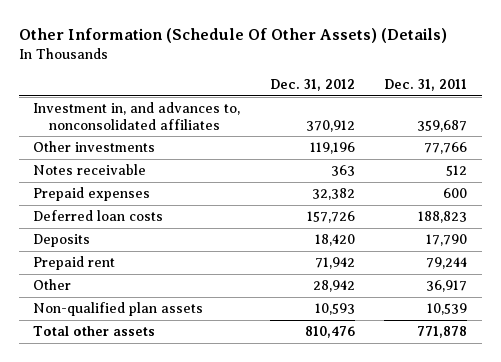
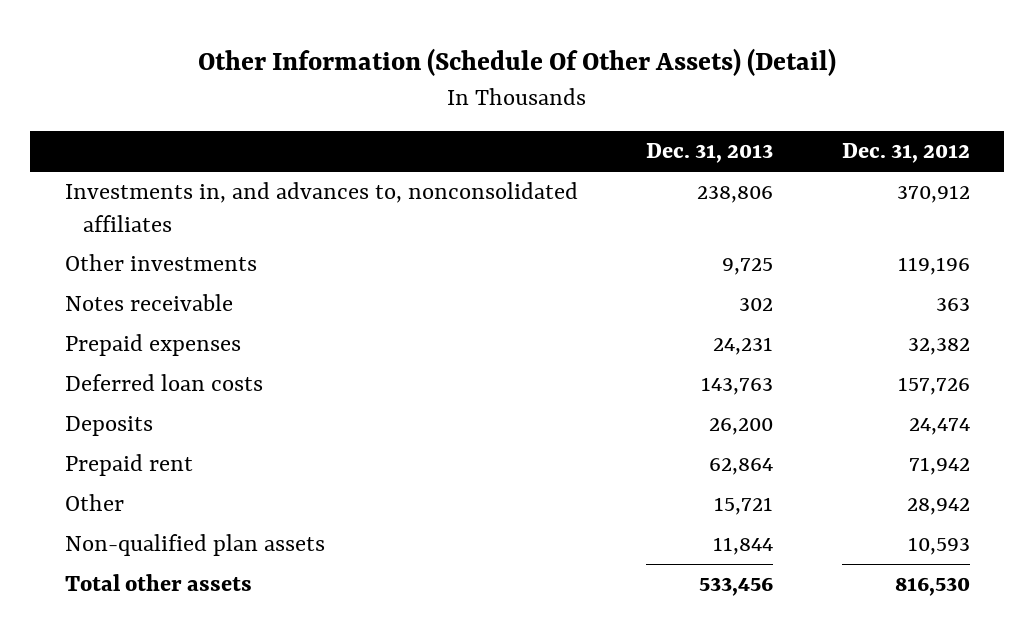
[18,28,447,44] Other Information (Schedule Of Other Assets) (Details) -> [198,48,837,77] Other Information (Schedule Of Other Assets) (Detail)
[384,79,468,92] Dec. 31, 2011 -> none
none -> [646,143,774,164] Dec. 31, 2013
[33,102,241,130] Investment in, and advances to, nonconsolidated affiliates -> [64,182,578,232] Investments in, and advances to, nonconsolidated affiliates
[314,234,355,247] 18,420 -> [909,418,971,436] 24,474
[304,326,355,339] 810,476 -> [895,577,971,597] 816,530

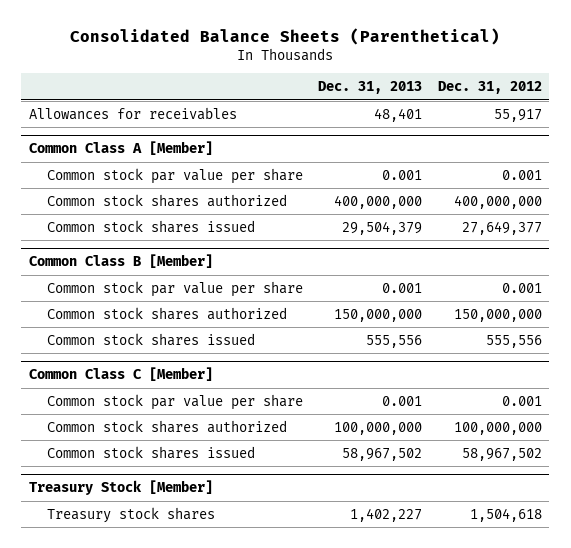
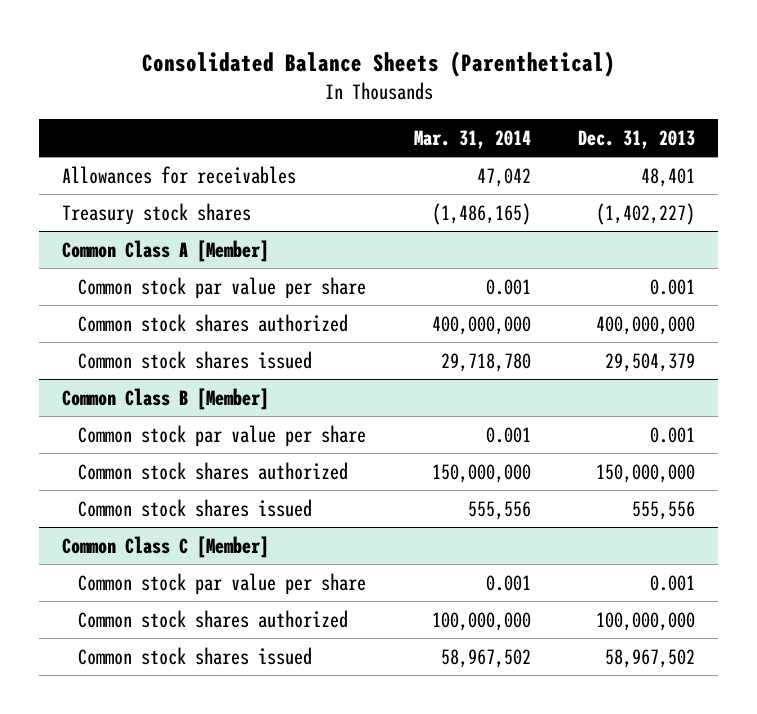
[437,81,542,95] Dec. 31, 2012 -> none
none -> [413,130,531,150] Mar. 31, 2014
none -> [62,202,252,225] Treasury stock shares
[28,480,213,496] Treasury Stock [Member] -> none
[47,506,216,523] Treasury stock shares -> none

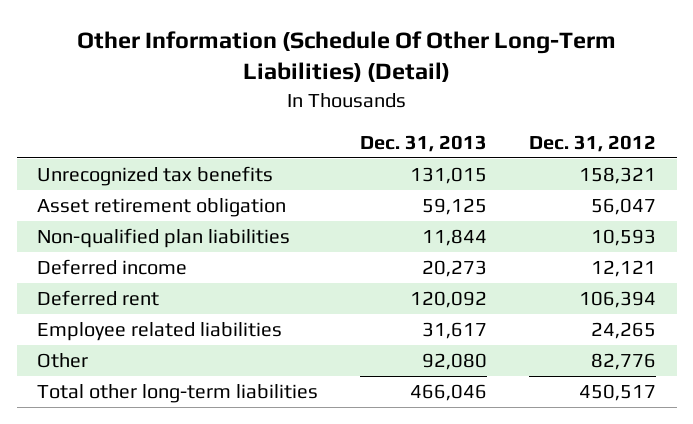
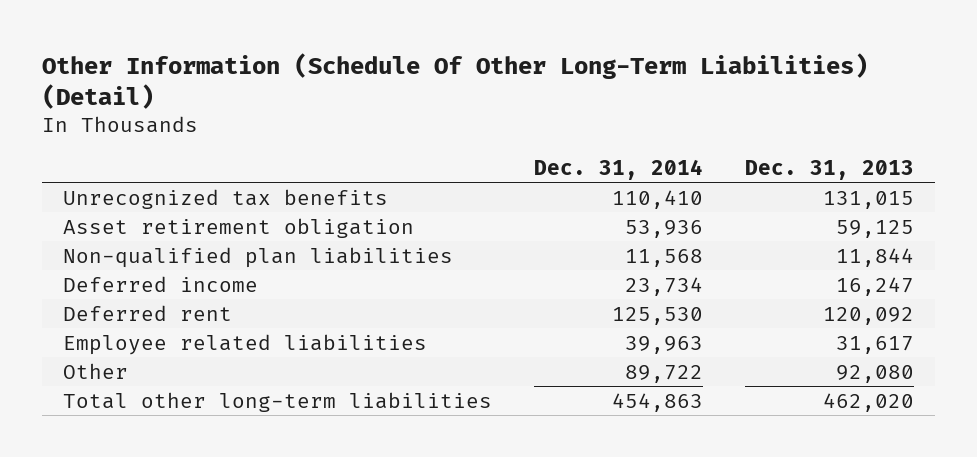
[528,134,656,152] Dec. 31, 2012 -> none
none -> [534,158,704,180] Dec. 31, 2014
[422,259,488,277] 20,273 -> [835,276,914,296] 16,247
[410,383,488,401] 466,046 -> [822,392,914,412] 462,020

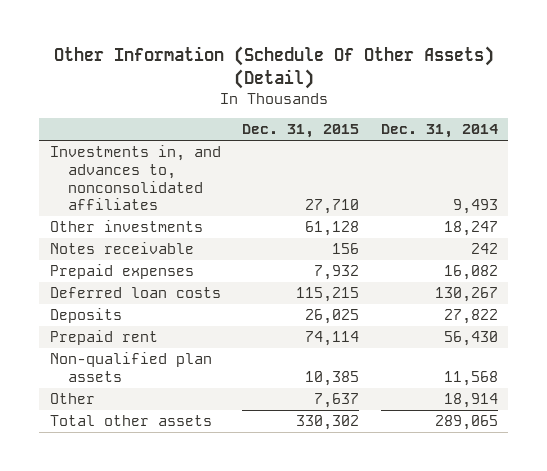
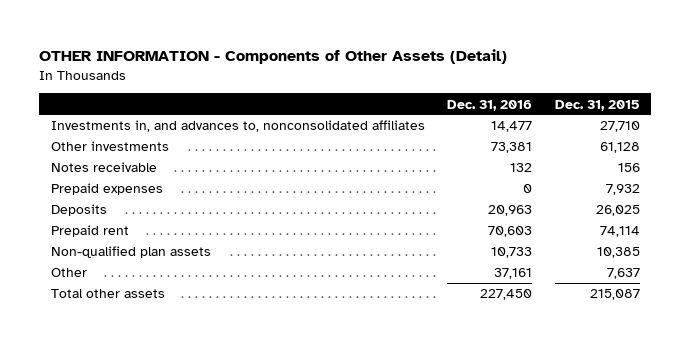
[53,46,494,90] Other Information (Schedule Of Other Assets) (Detail) -> [39,48,508,64] OTHER INFORMATION - Components of Other Assets (Detail)
[380,124,498,139] Dec. 31, 2014 -> none
none -> [447,99,533,111] Dec. 31, 2016
[49,287,221,299] Deferred loan costs -> none
[296,415,360,431] 330,302 -> [589,289,640,301] 215,087

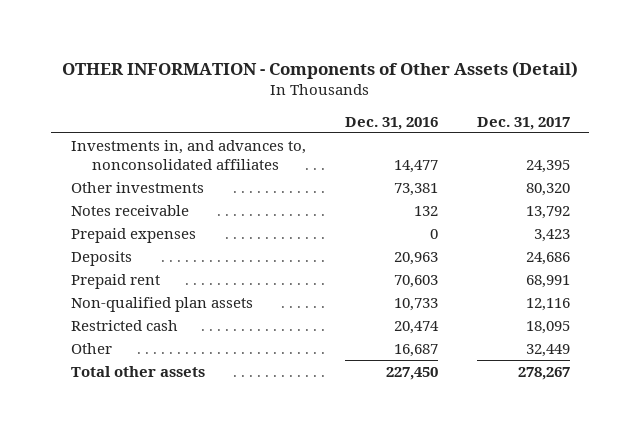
[554,99,640,111] Dec. 31, 2015 -> none
none -> [476,116,570,130] Dec. 31, 2017
none -> [70,319,178,331] Restricted cash
[494,268,533,280] 37,161 -> [393,343,438,357] 16,687

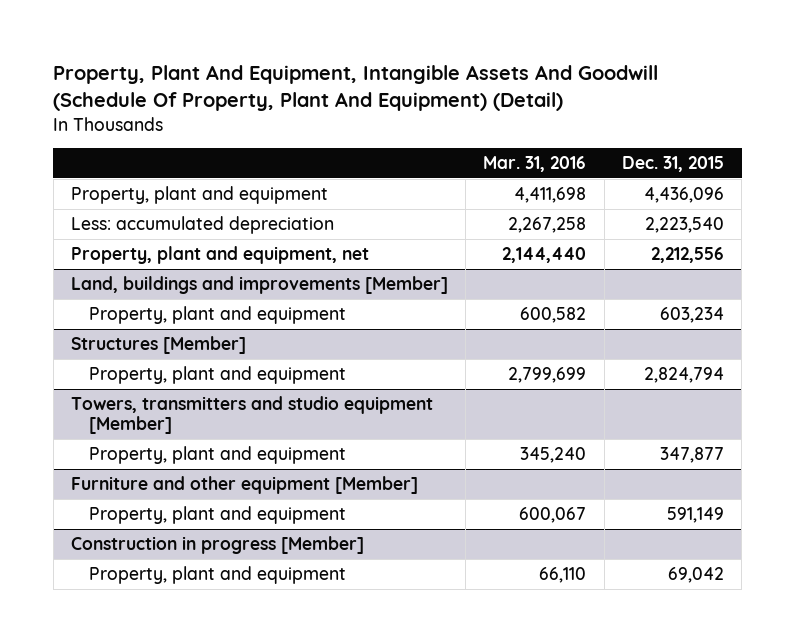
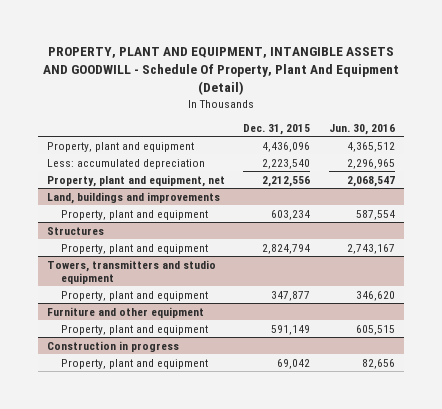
[53,65,659,112] Property, Plant And Equipment, Intangible Assets And Goodwill (Schedule Of Property, Plant And Equipment) (Detail) -> [42,46,399,96] PROPERTY, PLANT AND EQUIPMENT, INTANGIBLE ASSETS AND GOODWILL - Schedule Of Property, Plant And Equipment (Detail)
[483,156,587,173] Mar. 31, 2016 -> none
none -> [328,124,395,136] Jun. 30, 2016
[70,276,448,295] Land, buildings and improvements [Member] -> [46,191,220,204] Land, buildings and improvements
[70,336,246,355] Structures [Member] -> [46,226,104,235] Structures
[70,396,433,435] Towers, transmitters and studio equipment [Member] -> [46,259,216,285] Towers, transmitters and studio equipment
[70,476,418,495] Furniture and other equipment [Member] -> [46,306,204,318] Furniture and other equipment
[70,536,364,555] Construction in progress [Member] -> [46,340,179,352] Construction in progress

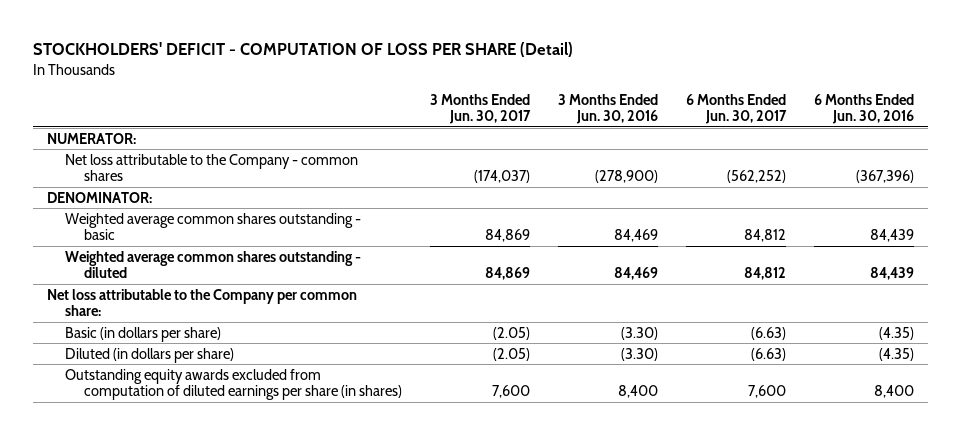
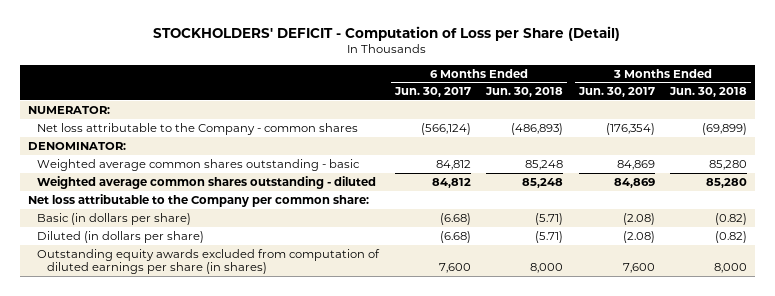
[32,42,573,58] STOCKHOLDERS' DEFICIT - COMPUTATION OF LOSS PER SHARE (Detail) -> [153,25,621,41] STOCKHOLDERS' DEFICIT - Computation of Loss per Share (Detail)
[558,93,659,125] 3 Months Ended Jun. 30, 2016 -> none
[814,93,915,125] 6 Months Ended Jun. 30, 2016 -> none
none -> [485,87,564,98] Jun. 30, 2018
none -> [669,87,748,98] Jun. 30, 2018
[473,170,530,184] (174,037) -> [605,122,655,135] (176,354)
[727,170,787,184] (562,252) -> [420,122,471,135] (566,124)
[492,326,530,340] (2.05) -> [622,212,655,225] (2.08)
[751,326,787,340] (6.63) -> [439,212,471,225] (6.68)
[492,347,530,361] (2.05) -> [622,230,655,243] (2.08)
[751,347,787,361] (6.63) -> [439,230,471,243] (6.68)

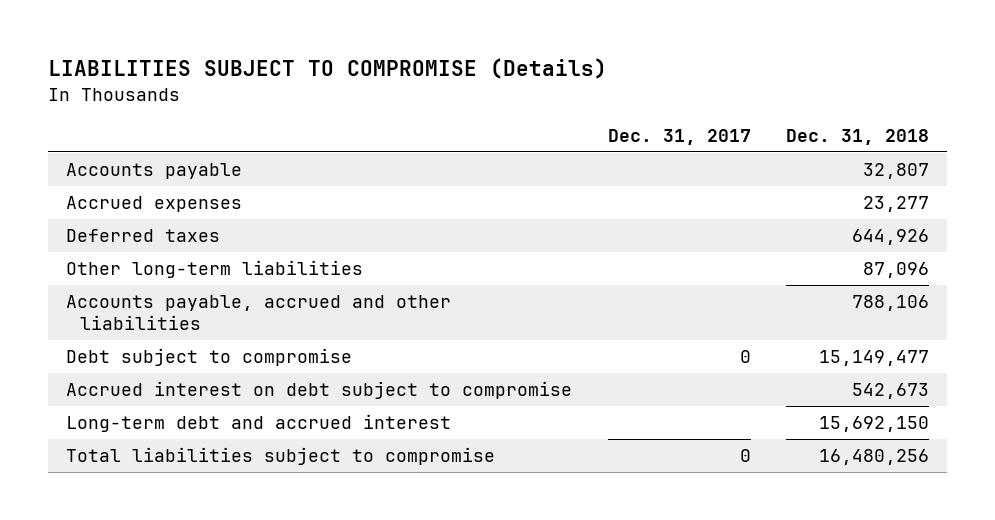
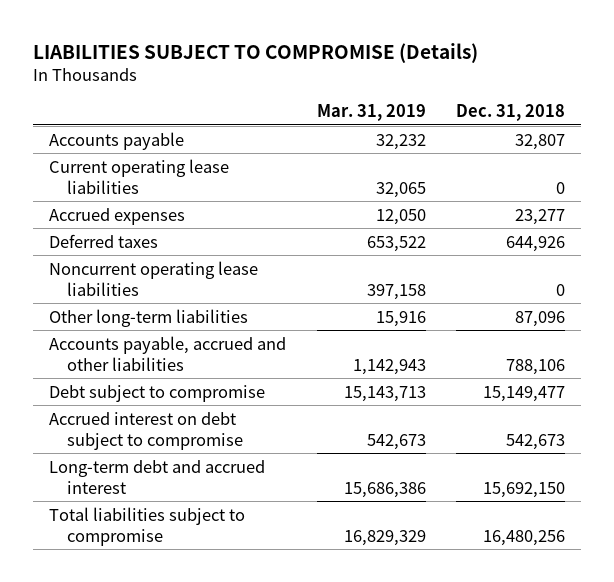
[607,128,751,145] Dec. 31, 2017 -> none
none -> [316,104,426,122] Mar. 31, 2019
none -> [48,158,229,194] Current operating lease liabilities
none -> [48,260,258,296] Noncurrent operating lease liabilities

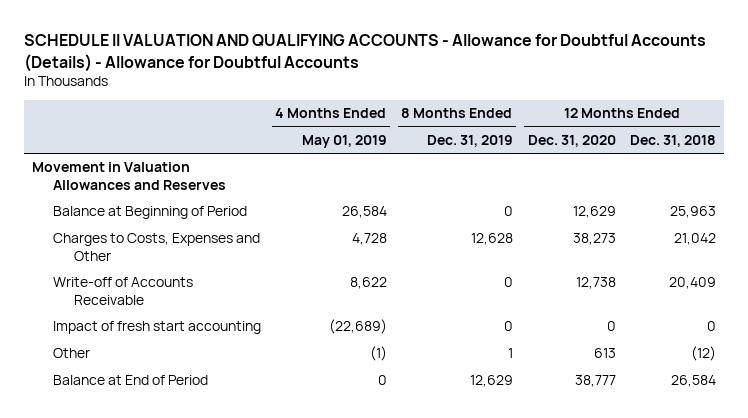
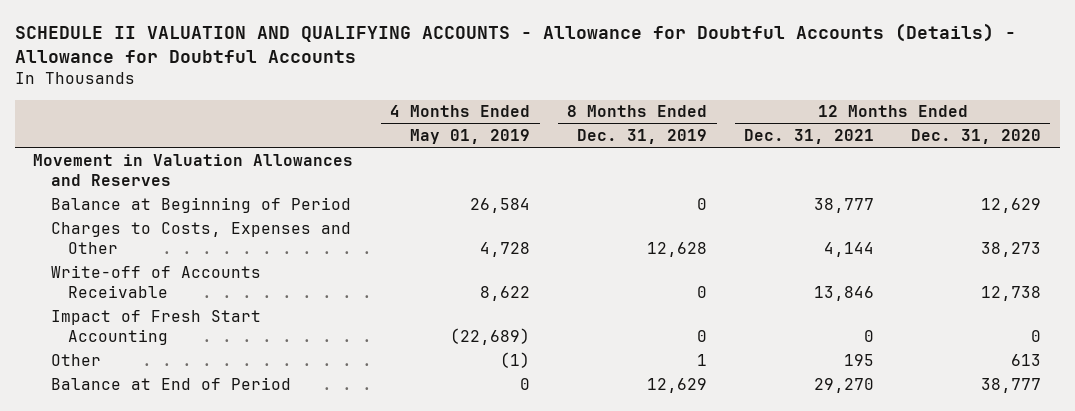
[630,134,717,147] Dec. 31, 2018 -> none
none -> [744,129,875,145] Dec. 31, 2021
[52,321,261,335] Impact of fresh start accounting -> [50,309,261,345] Impact of Fresh Start Accounting

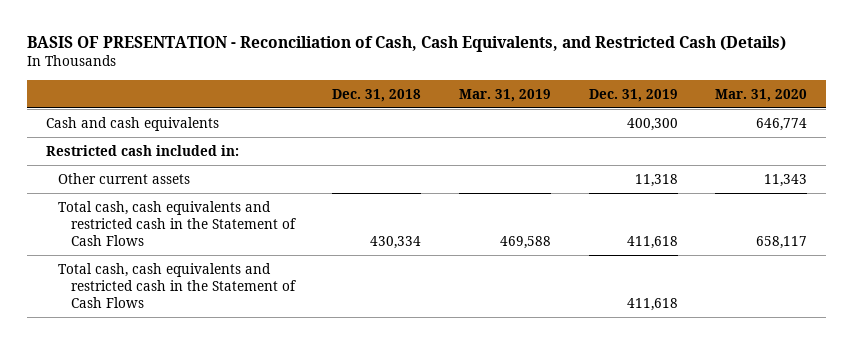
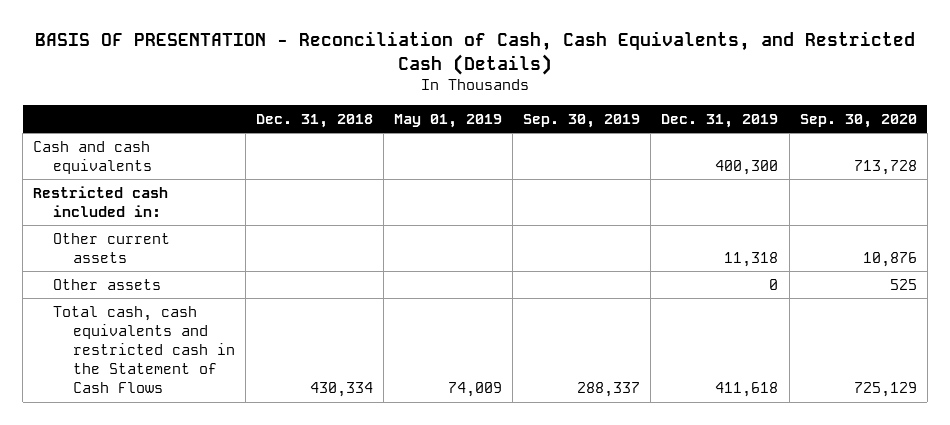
[458,88,551,102] Mar. 31, 2019 -> none
[715,88,808,102] Mar. 31, 2020 -> none
none -> [393,113,502,128] May 01, 2019
none -> [523,113,641,128] Sep. 30, 2019
none -> [799,113,917,128] Sep. 30, 2020
none -> [52,278,161,290] Other assets
[58,262,296,309] Total cash, cash equivalents and restricted cash in the Statement of Cash Flows -> none

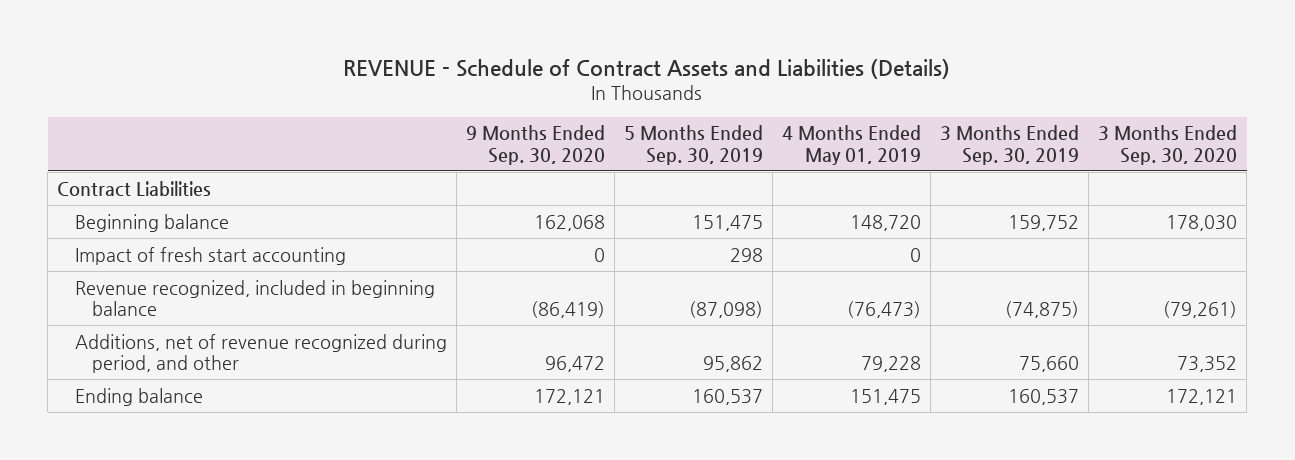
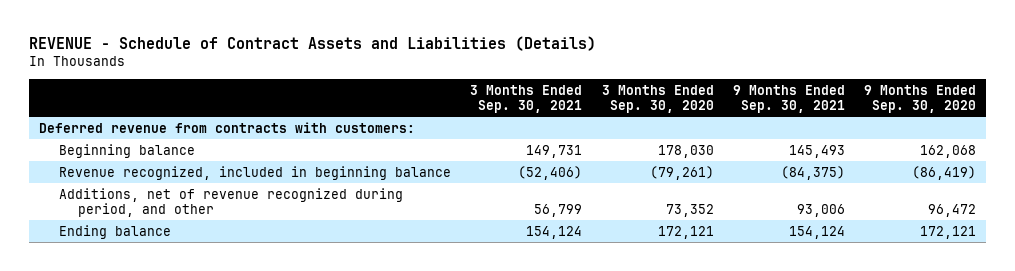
[623,125,763,165] 5 Months Ended Sep. 30, 2019 -> none
[782,125,922,165] 4 Months Ended May 01, 2019 -> none
[940,125,1080,165] 3 Months Ended Sep. 30, 2019 -> none
none -> [470,85,583,113] 3 Months Ended Sep. 30, 2021
none -> [733,85,846,113] 9 Months Ended Sep. 30, 2021
[57,180,212,197] Contract Liabilities -> [38,121,415,133] Deferred revenue from contracts with customers:
[74,246,346,265] Impact of fresh start accounting -> none

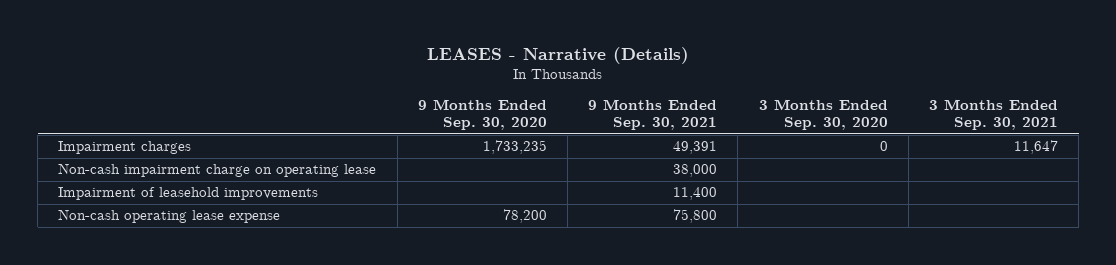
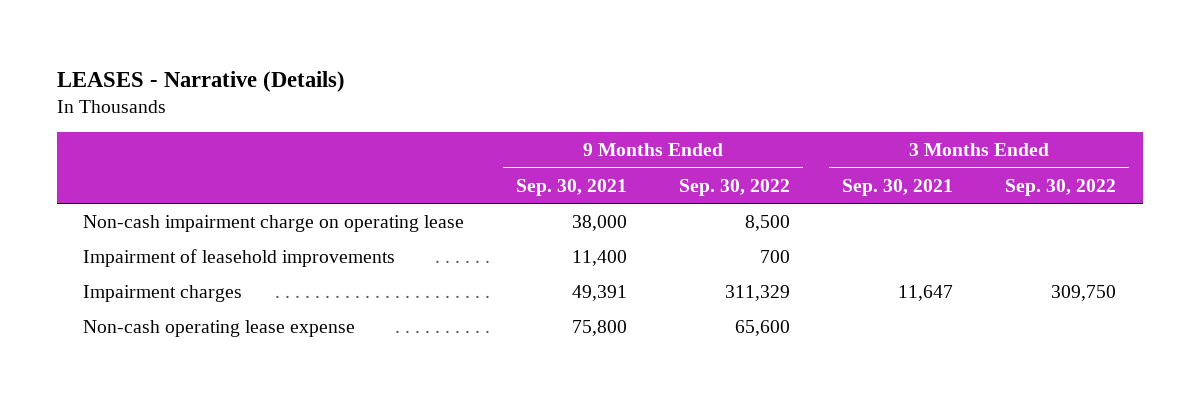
[417,98,547,131] 9 Months Ended Sep. 30, 2020 -> none
[758,98,888,131] 3 Months Ended Sep. 30, 2020 -> none
none -> [679,178,791,196] Sep. 30, 2022
none -> [1005,178,1117,196] Sep. 30, 2022
[58,141,192,155] Impairment charges -> [82,284,242,302] Impairment charges

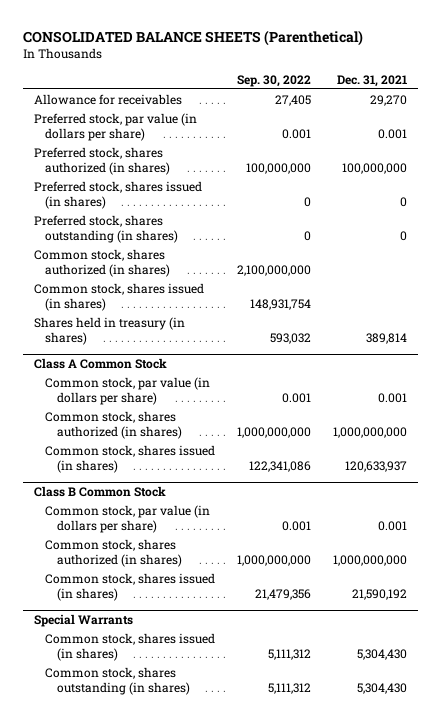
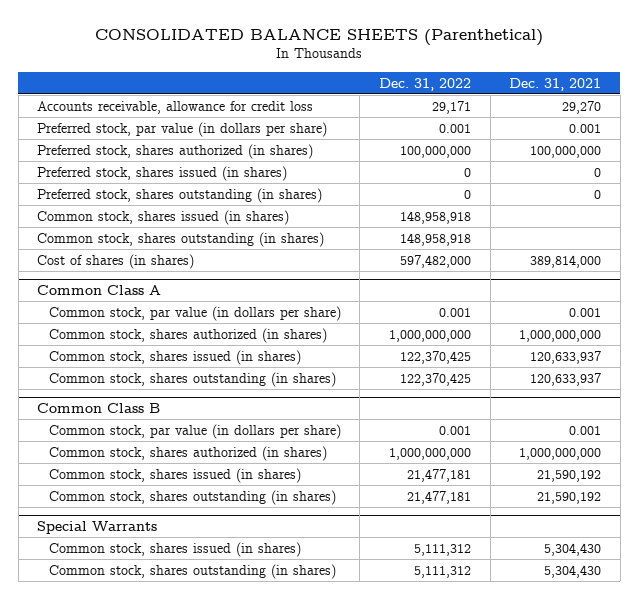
[237,74,312,87] Sep. 30, 2022 -> none
none -> [378,77,471,91] Dec. 31, 2022
[33,93,182,105] Allowance for receivables -> [37,100,314,114] Accounts receivable, allowance for credit loss
[33,248,171,277] Common stock, shares authorized (in shares) -> none
none -> [37,231,325,247] Common stock, shares outstanding (in shares)
[33,316,185,345] Shares held in treasury (in shares) -> [37,253,195,269] Cost of shares (in shares)
[366,332,408,344] 389,814 -> [530,254,602,268] 389,814,000
[33,358,167,370] Class A Common Stock -> [37,284,162,295] Common Class A
none -> [48,371,336,387] Common stock, shares outstanding (in shares)
[33,486,166,498] Class B Common Stock -> [37,402,161,413] Common Class B
none -> [48,489,336,505] Common stock, shares outstanding (in shares)

